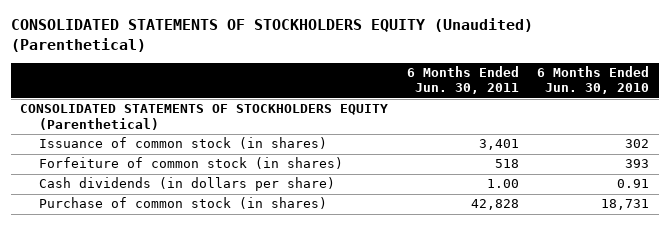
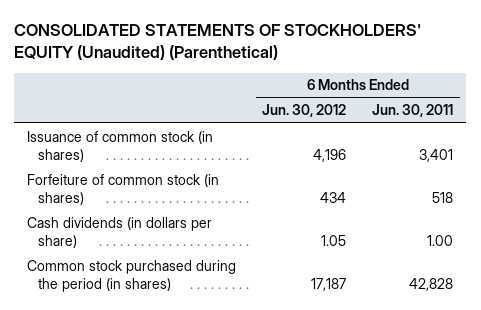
[10,18,533,53] CONSOLIDATED STATEMENTS OF STOCKHOLDERS EQUITY (Unaudited) (Parenthetical) -> [14,24,422,61] CONSOLIDATED STATEMENTS OF STOCKHOLDERS' EQUITY (Unaudited) (Parenthetical)
[537,66,650,95] 6 Months Ended Jun. 30, 2010 -> none
none -> [262,104,347,118] Jun. 30, 2012
[20,104,389,130] CONSOLIDATED STATEMENTS OF STOCKHOLDERS EQUITY (Parenthetical) -> none
[39,197,328,210] Purchase of common stock (in shares) -> [27,259,237,293] Common stock purchased during the period (in shares)

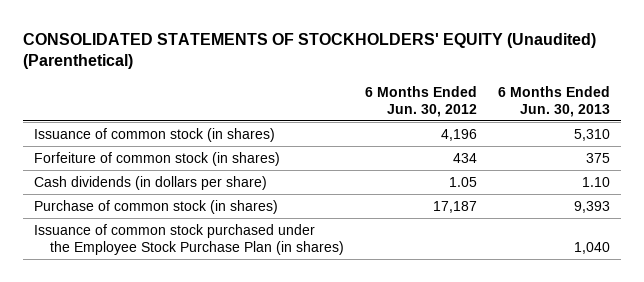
[372,104,454,118] Jun. 30, 2011 -> none
none -> [498,85,611,117] 6 Months Ended Jun. 30, 2013
[27,259,237,293] Common stock purchased during the period (in shares) -> [33,199,278,214] Purchase of common stock (in shares)
none -> [33,223,345,255] Issuance of common stock purchased under the Employee Stock Purchase Plan (in shares)

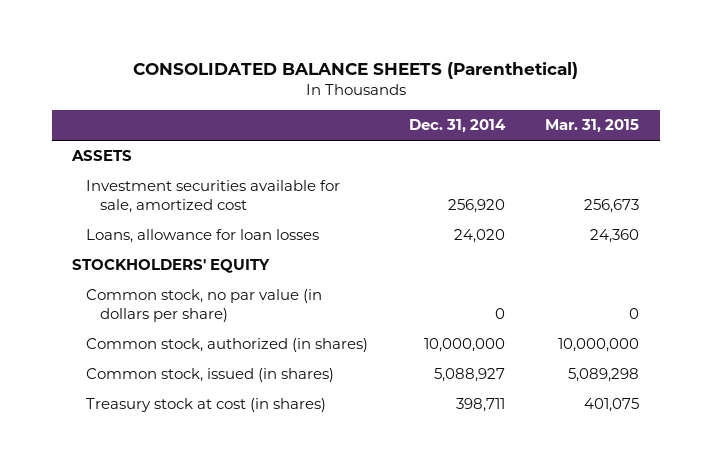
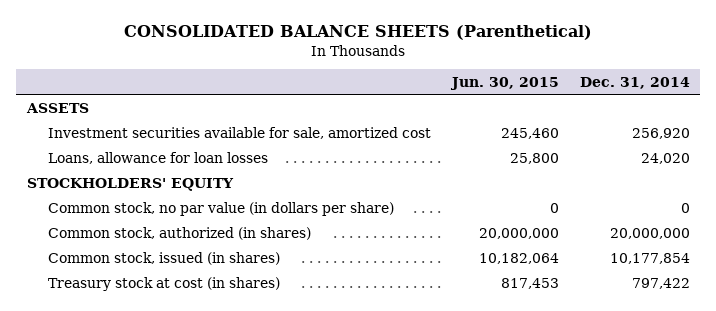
[545,119,640,134] Mar. 31, 2015 -> none
none -> [449,76,559,90] Jun. 30, 2015
[423,338,505,353] 10,000,000 -> [609,227,690,239] 20,000,000
[433,368,505,383] 5,088,927 -> [609,252,690,264] 10,177,854
[455,398,505,413] 398,711 -> [631,277,690,289] 797,422

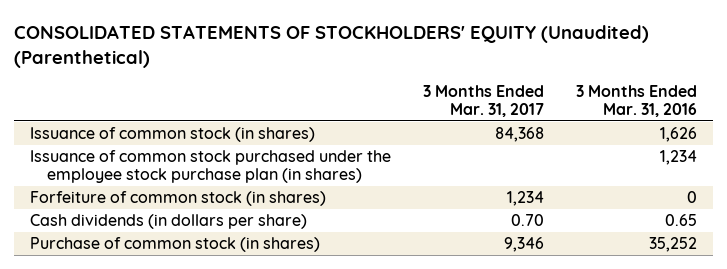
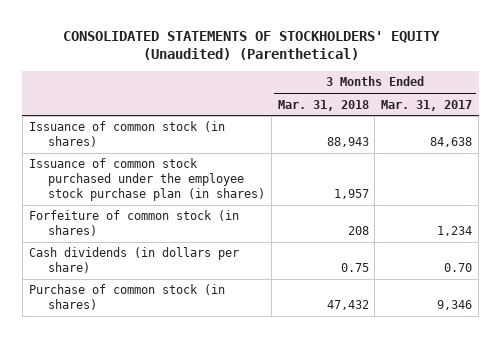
[576,84,698,118] 3 Months Ended Mar. 31, 2016 -> none
none -> [277,99,369,111] Mar. 31, 2018
[495,126,545,142] 84,368 -> [430,137,473,148] 84,638

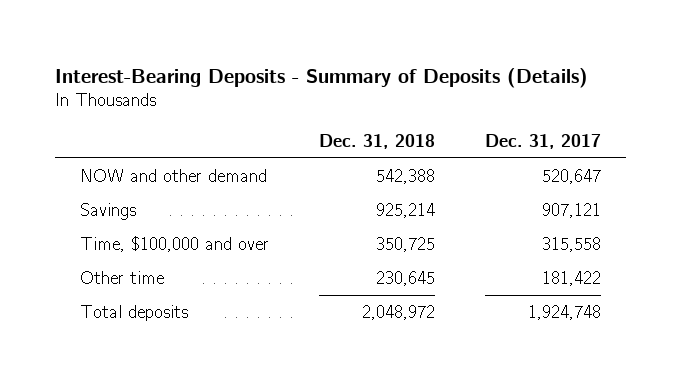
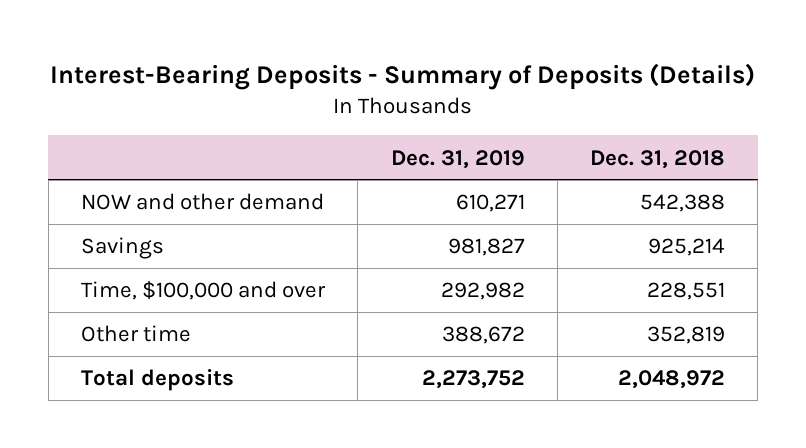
[485,133,602,149] Dec. 31, 2017 -> none
none -> [390,149,525,169] Dec. 31, 2019
[376,237,436,253] 350,725 -> [647,282,726,301] 228,551
[376,271,436,287] 230,645 -> [647,326,726,345] 352,819

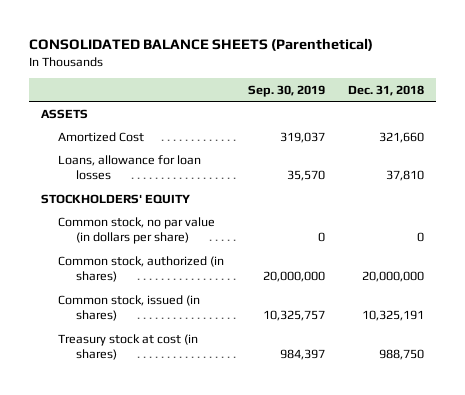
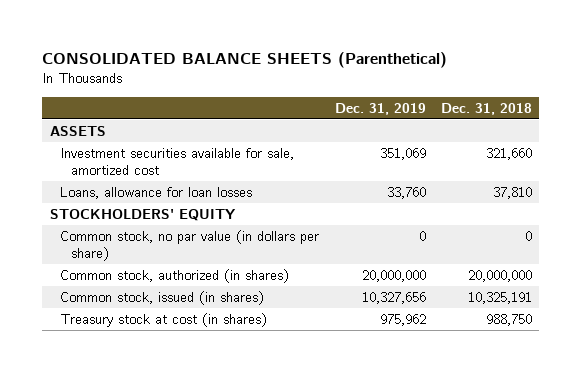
[247,84,325,97] Sep. 30, 2019 -> none
none -> [334,102,426,115] Dec. 31, 2019
[58,131,145,142] Amortized Cost -> [60,147,295,175] Investment securities available for sale, amortized cost

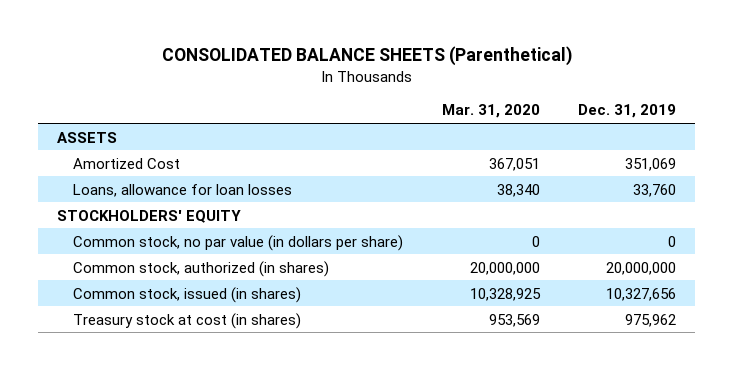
[440,102,532,115] Dec. 31, 2018 -> none
none -> [441,104,540,119] Mar. 31, 2020
[60,147,295,175] Investment securities available for sale, amortized cost -> [73,157,181,169] Amortized Cost

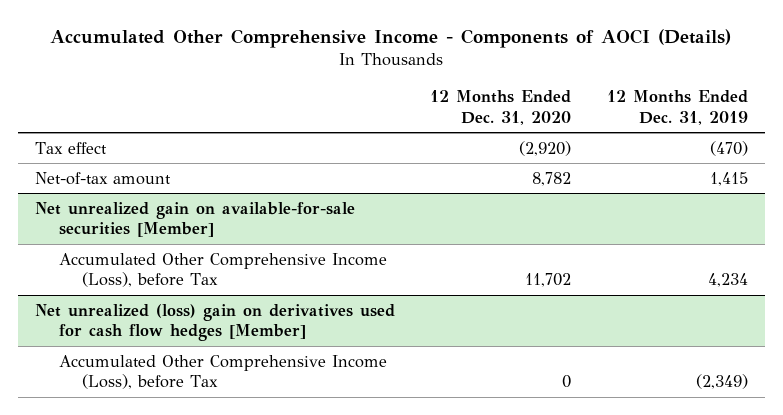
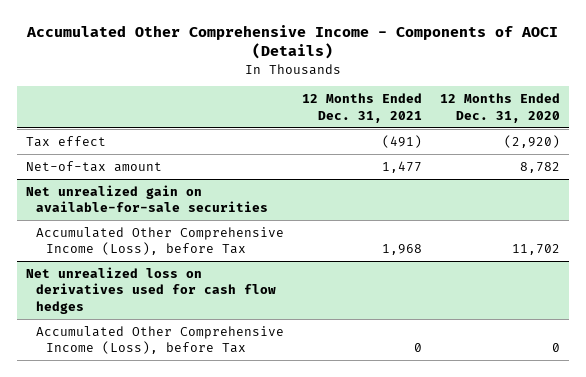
[606,90,748,125] 12 Months Ended Dec. 31, 2019 -> none
none -> [301,93,422,123] 12 Months Ended Dec. 31, 2021
[35,201,356,238] Net unrealized gain on available-for-sale securities [Member] -> [25,184,268,213] Net unrealized gain on available-for-sale securities
[35,303,396,342] Net unrealized (loss) gain on derivatives used for cash flow hedges [Member] -> [25,266,276,314] Net unrealized loss on derivatives used for cash flow hedges

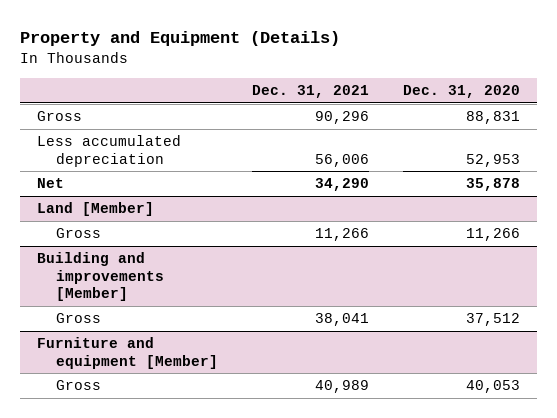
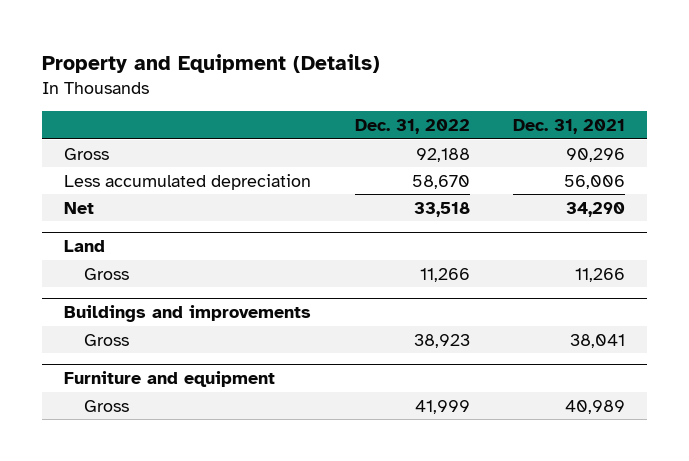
[403,84,521,98] Dec. 31, 2020 -> none
none -> [354,119,470,135] Dec. 31, 2022
[37,202,155,217] Land [Member] -> [63,239,105,252] Land
[37,252,164,301] Building and improvements [Member] -> [63,304,311,322] Buildings and improvements
[37,337,218,369] Furniture and equipment [Member] -> [63,370,275,387] Furniture and equipment

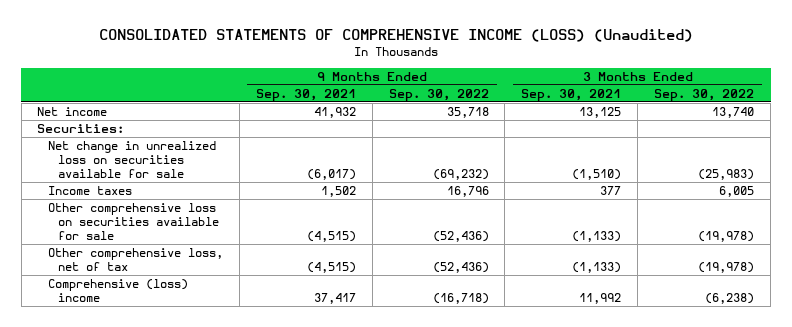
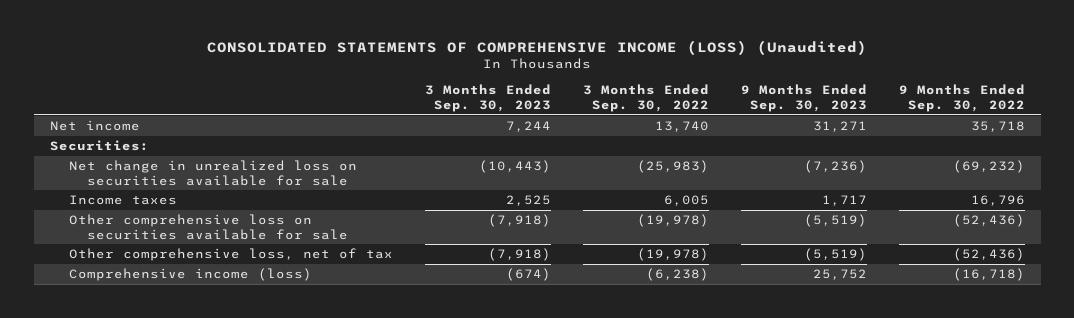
[255,88,356,101] Sep. 30, 2021 -> none
[521,88,622,101] Sep. 30, 2021 -> none
none -> [424,84,551,113] 3 Months Ended Sep. 30, 2023
none -> [740,84,867,113] 9 Months Ended Sep. 30, 2023
[47,279,188,302] Comprehensive (loss) income -> [68,268,312,282] Comprehensive income (loss)

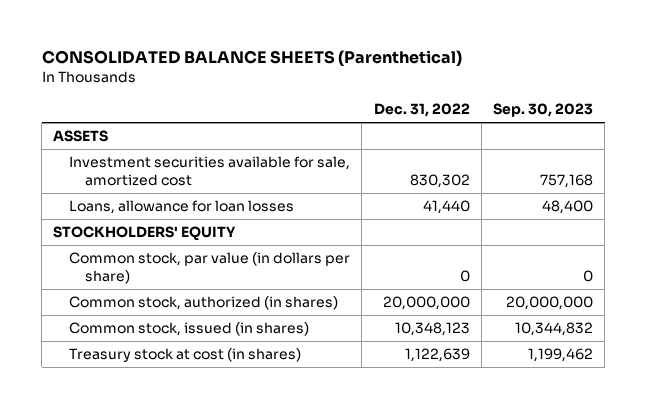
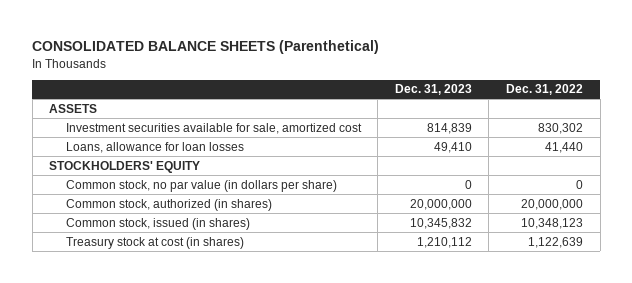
[492,103,593,118] Sep. 30, 2023 -> none
none -> [394,84,472,96] Dec. 31, 2023
[69,252,351,284] Common stock, par value (in dollars per share) -> [65,179,337,192] Common stock, no par value (in dollars per share)

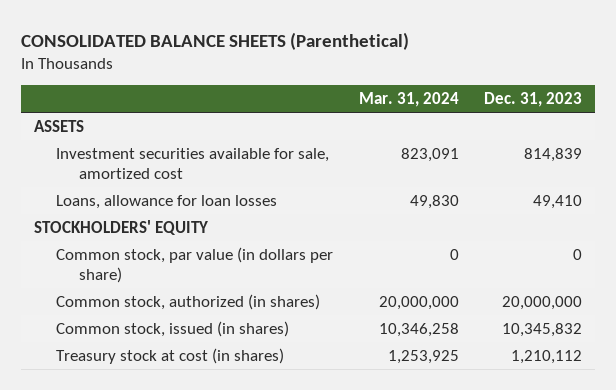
[505,84,583,96] Dec. 31, 2022 -> none
none -> [358,92,459,108] Mar. 31, 2024
[65,179,337,192] Common stock, no par value (in dollars per share) -> [56,246,334,283] Common stock, par value (in dollars per share)

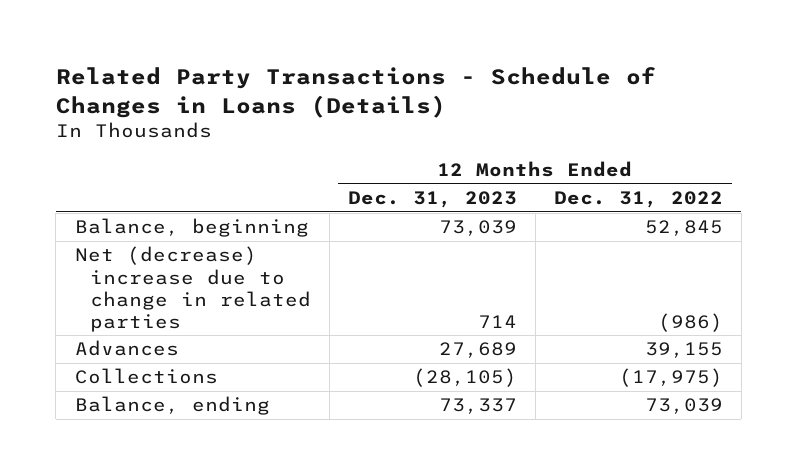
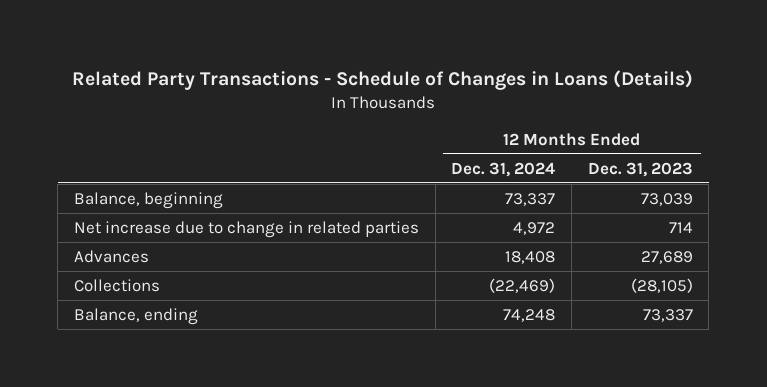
[553,191,723,209] Dec. 31, 2022 -> none
none -> [451,161,556,177] Dec. 31, 2024
[74,246,311,332] Net (decrease) increase due to change in related parties -> [74,220,420,238] Net increase due to change in related parties

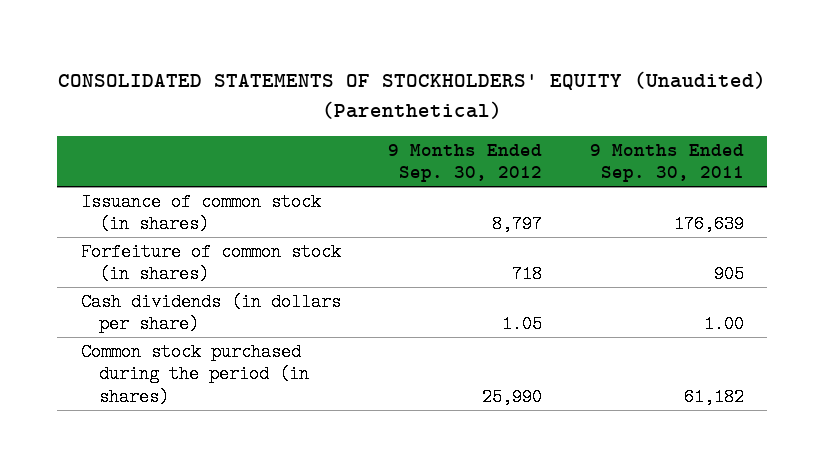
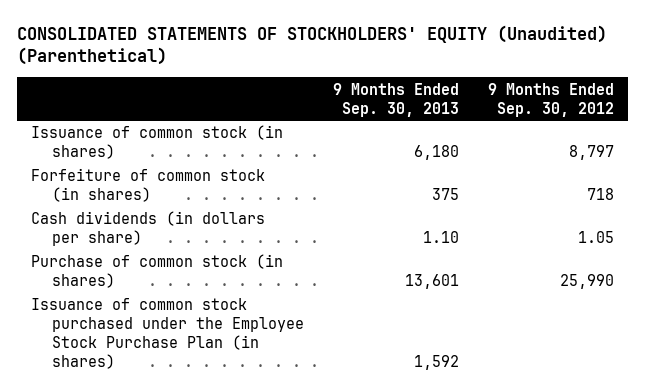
[589,143,744,183] 9 Months Ended Sep. 30, 2011 -> none
none -> [332,82,459,117] 9 Months Ended Sep. 30, 2013
[80,342,309,406] Common stock purchased during the period (in shares) -> [31,254,284,289] Purchase of common stock (in shares)
none -> [31,298,305,370] Issuance of common stock purchased under the Employee Stock Purchase Plan (in shares)

